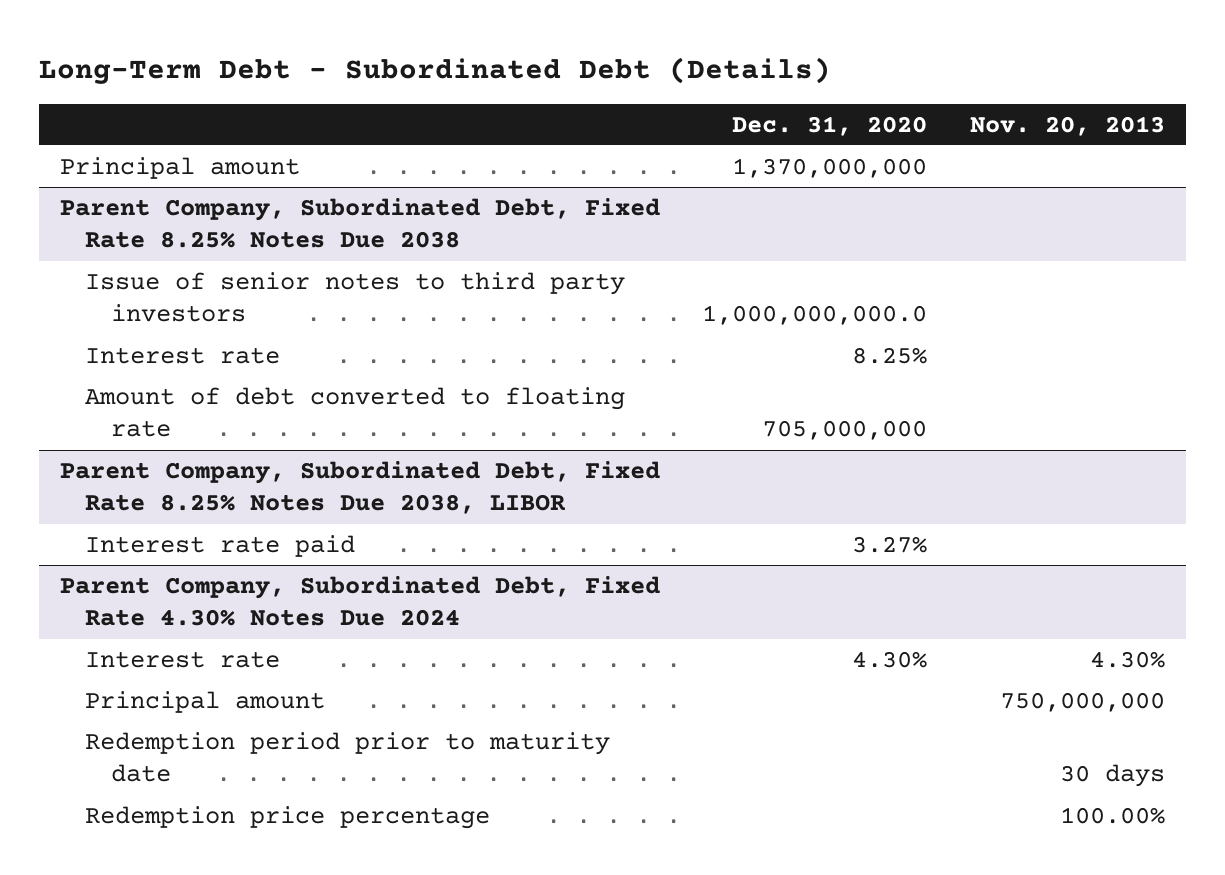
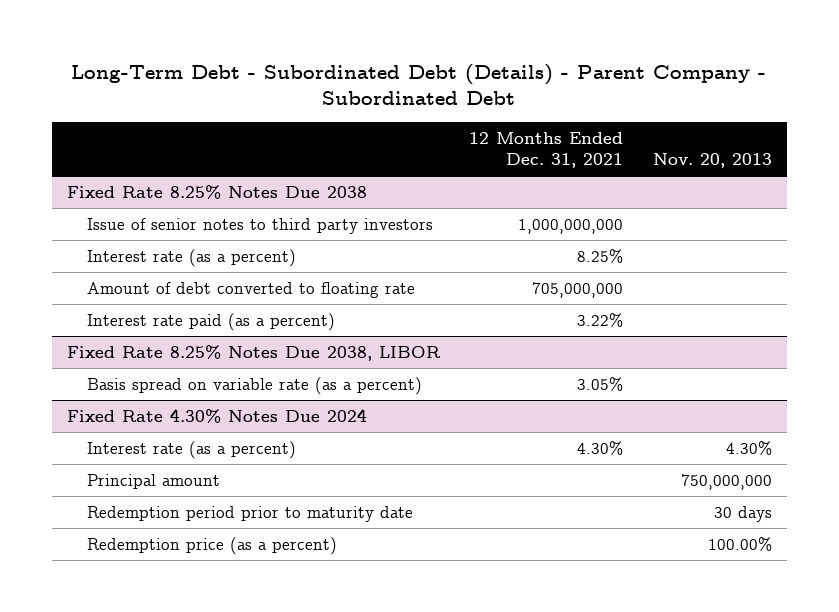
[38,57,831,85] Long-Term Debt - Subordinated Debt (Details) -> [71,63,767,106] Long-Term Debt - Subordinated Debt (Details) - Parent Company - Subordinated Debt
[732,115,928,136] Dec. 31, 2020 -> none
none -> [469,131,624,169] 12 Months Ended Dec. 31, 2021
[59,156,300,179] Principal amount -> none
[59,197,660,249] Parent Company, Subordinated Debt, Fixed Rate 8.25% Notes Due 2038 -> [66,184,367,199] Fixed Rate 8.25% Notes Due 2038
[85,346,281,364] Interest rate -> [87,248,297,267] Interest rate (as a percent)
[85,534,356,557] Interest rate paid -> none
none -> [87,312,336,331] Interest rate paid (as a percent)
[59,460,660,515] Parent Company, Subordinated Debt, Fixed Rate 8.25% Notes Due 2038, LIBOR -> [66,344,441,361] Fixed Rate 8.25% Notes Due 2038, LIBOR
none -> [87,376,423,395] Basis spread on variable rate (as a percent)
[59,575,660,627] Parent Company, Subordinated Debt, Fixed Rate 4.30% Notes Due 2024 -> [66,408,367,423] Fixed Rate 4.30% Notes Due 2024
[85,650,281,668] Interest rate -> [87,440,297,459] Interest rate (as a percent)
[85,805,491,829] Redemption price percentage -> [87,536,338,555] Redemption price (as a percent)

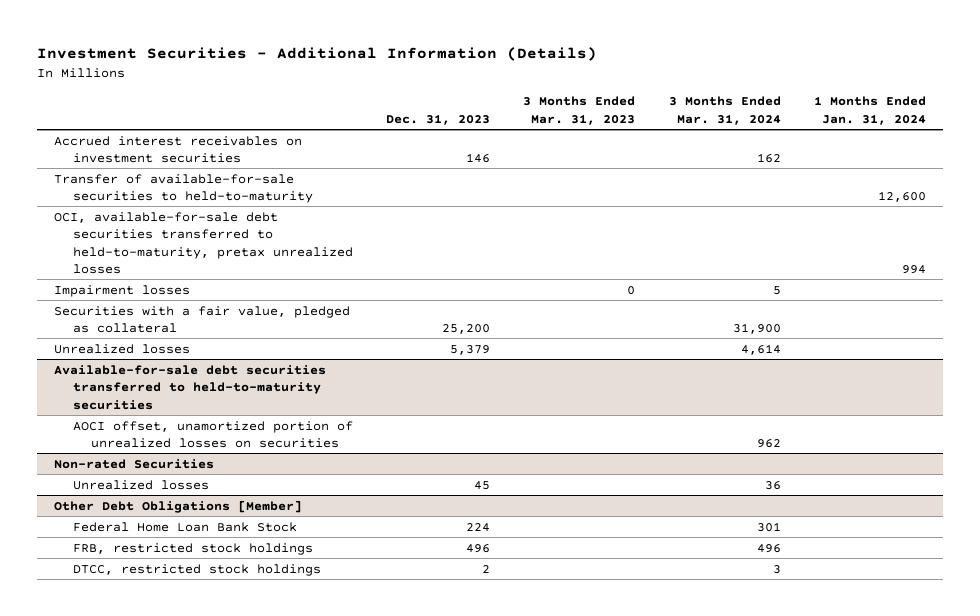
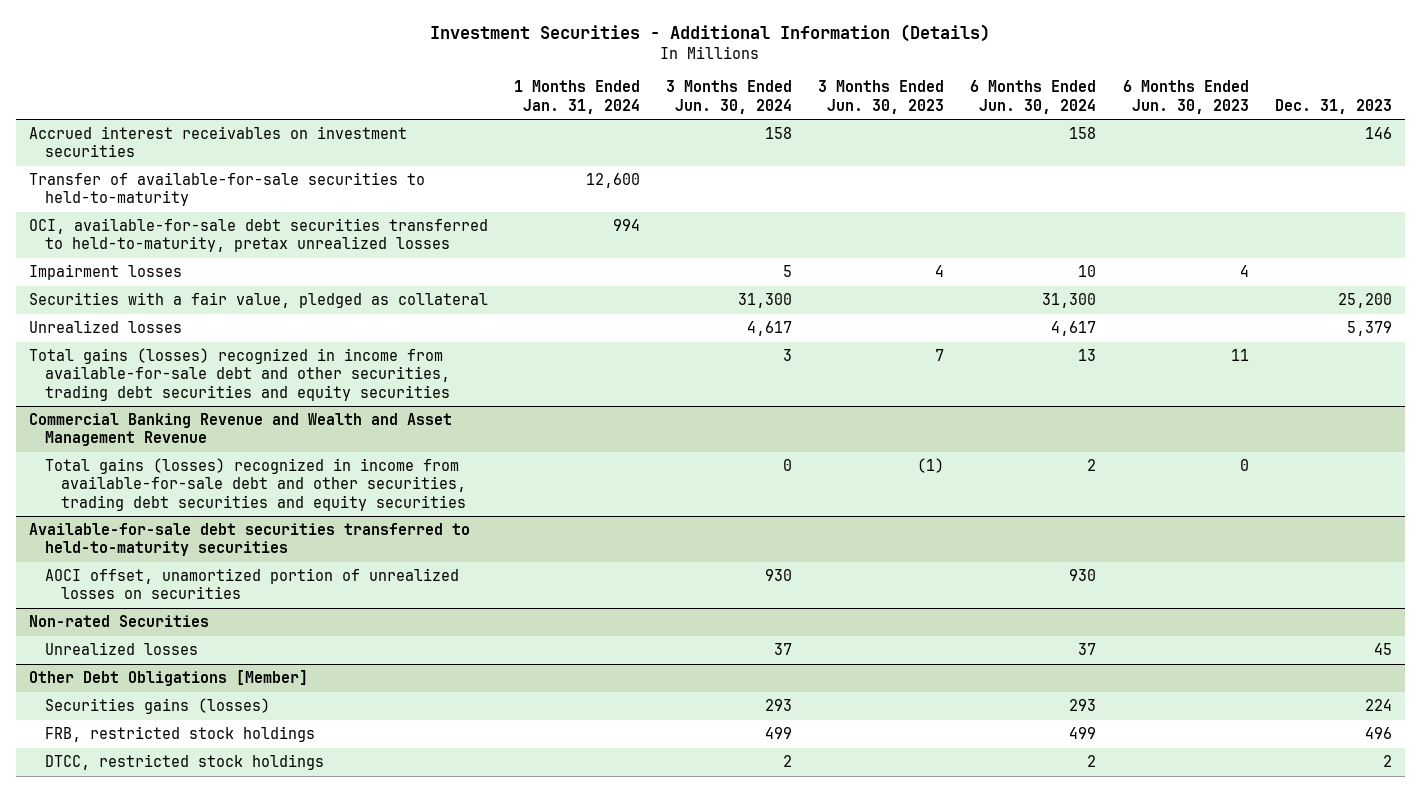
[523,96,636,125] 3 Months Ended Mar. 31, 2023 -> none
[668,96,781,125] 3 Months Ended Mar. 31, 2024 -> none
none -> [666,80,793,114] 3 Months Ended Jun. 30, 2024
none -> [818,80,945,114] 3 Months Ended Jun. 30, 2023
none -> [970,80,1097,114] 6 Months Ended Jun. 30, 2024
none -> [1122,80,1249,114] 6 Months Ended Jun. 30, 2023
none -> [29,348,450,401] Total gains (losses) recognized in income from available-for-sale debt and other securities, trading debt securities and equity securities
none -> [29,413,453,447] Commercial Banking Revenue and Wealth and Asset Management Revenue
none -> [44,458,466,511] Total gains (losses) recognized in income from available-for-sale debt and other securities, trading debt securities and equity securities
[72,521,297,532] Federal Home Loan Bank Stock -> [44,698,270,715] Securities gains (losses)

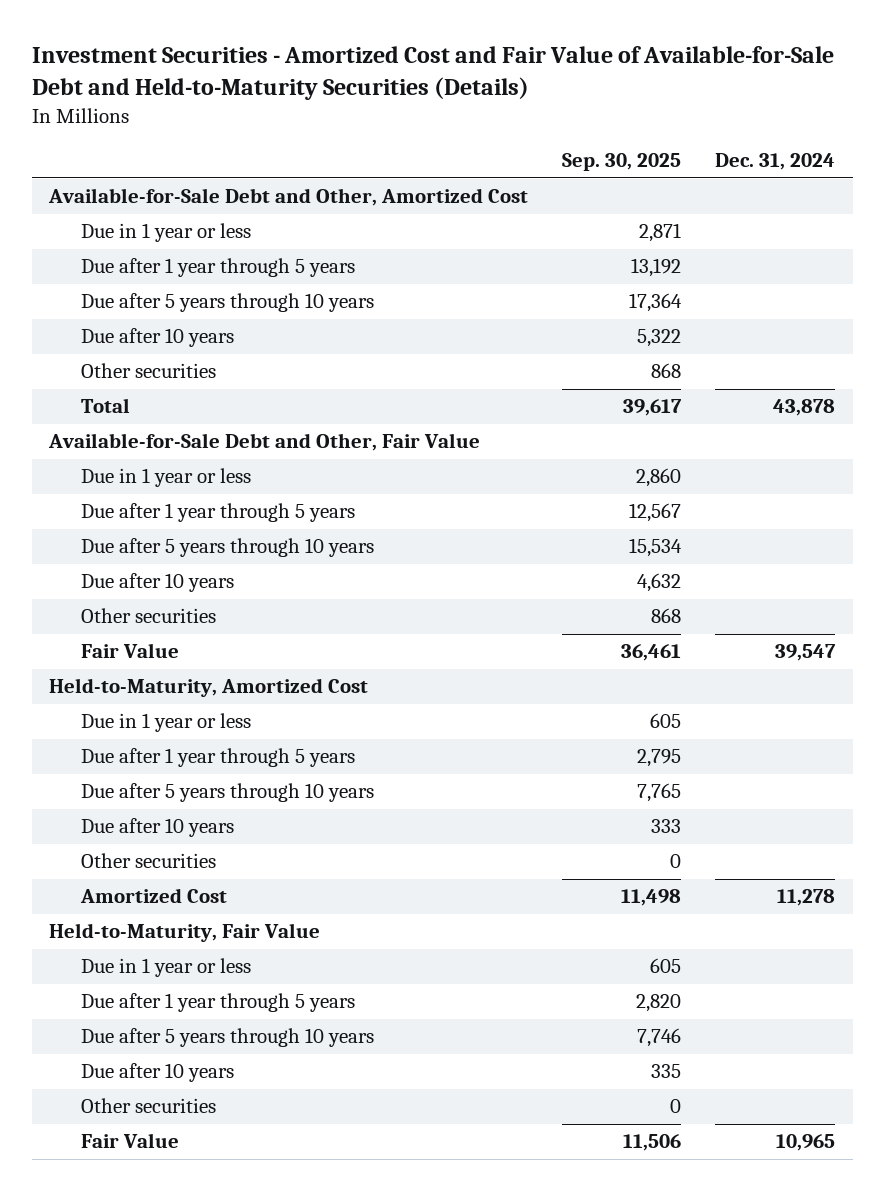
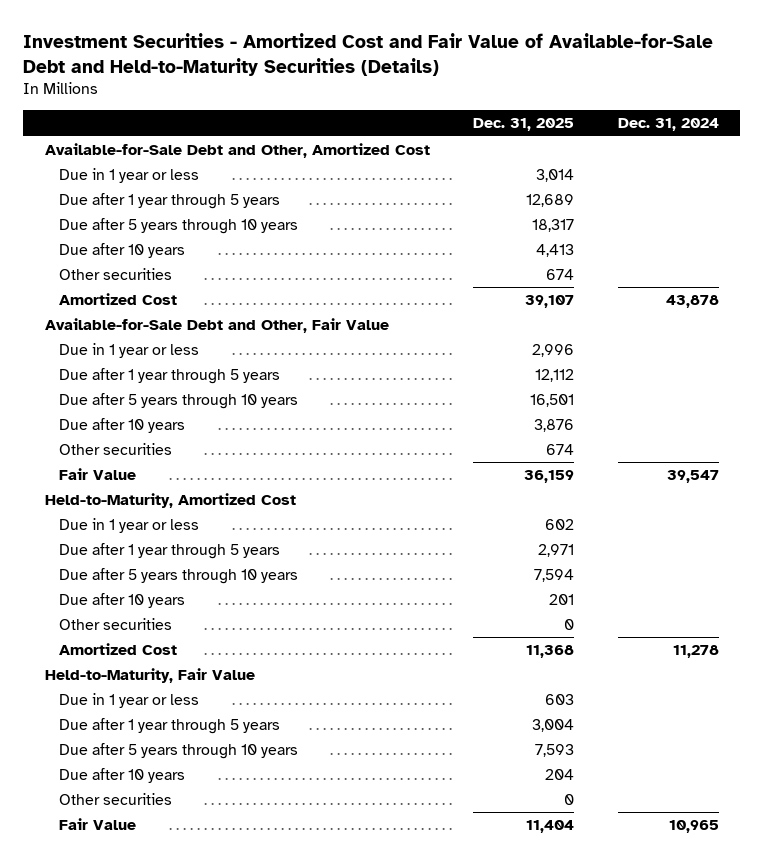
[562,153,682,172] Sep. 30, 2025 -> none
none -> [473,118,575,132] Dec. 31, 2025
[80,398,130,414] Total -> [59,293,178,306] Amortized Cost

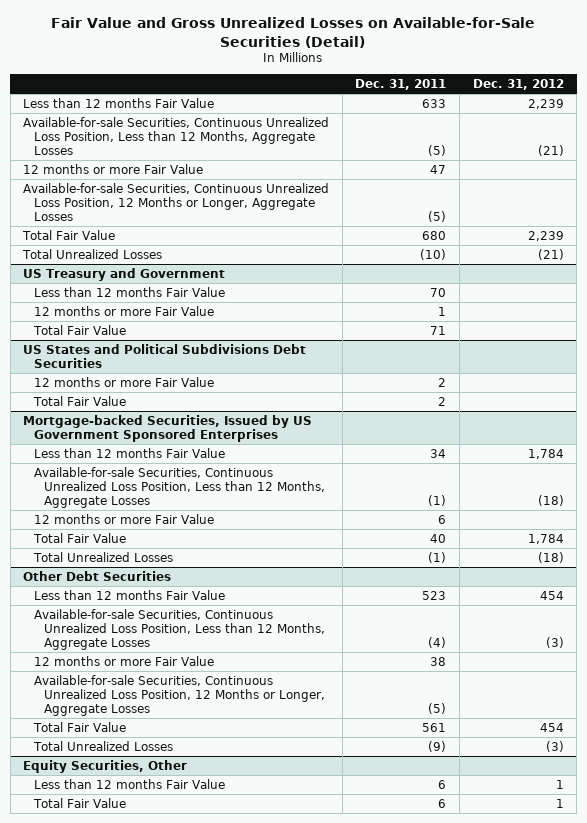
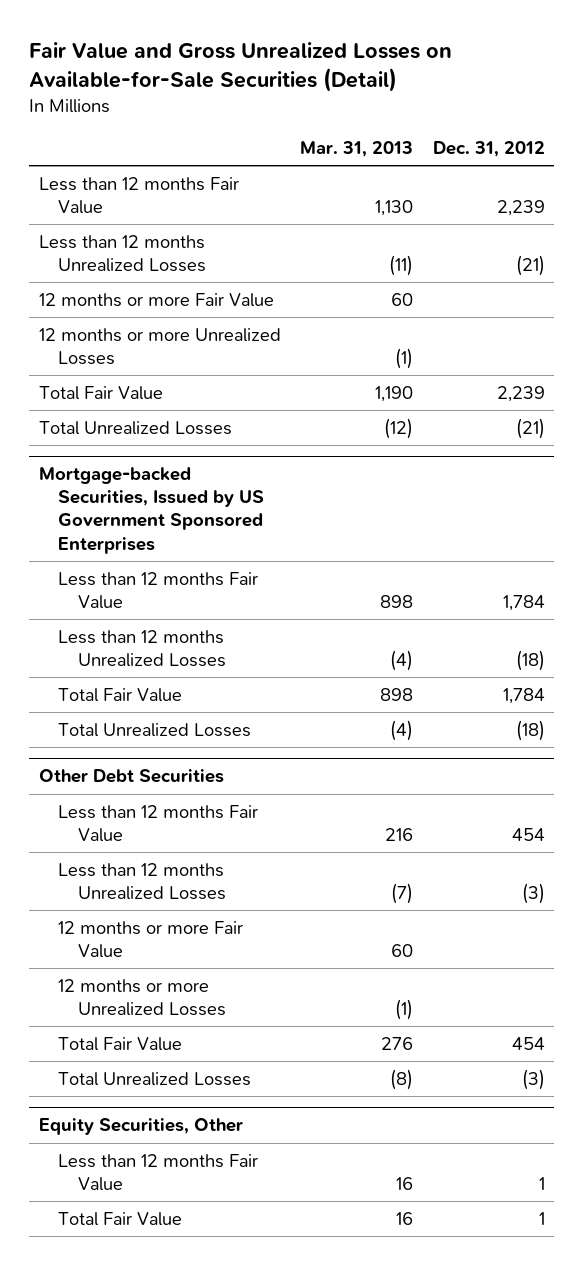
[355,78,447,90] Dec. 31, 2011 -> none
none -> [300,141,414,158] Mar. 31, 2013
[23,116,330,156] Available-for-sale Securities, Continuous Unrealized Loss Position, Less than 12 Months, Aggregate Losses -> [38,234,207,272] Less than 12 months Unrealized Losses
[23,182,330,222] Available-for-sale Securities, Continuous Unrealized Loss Position, 12 Months or Longer, Aggregate Losses -> [38,327,281,365] 12 months or more Unrealized Losses
[23,267,226,281] US Treasury and Government -> none
[33,286,225,297] Less than 12 months Fair Value -> none
[33,305,214,316] 12 months or more Fair Value -> none
[32,324,126,335] Total Fair Value -> none
[23,343,307,369] US States and Political Subdivisions Debt Securities -> none
[33,376,214,387] 12 months or more Fair Value -> none
[32,395,126,406] Total Fair Value -> none
[33,513,214,524] 12 months or more Fair Value -> none
[33,466,326,509] Available-for-sale Securities, Continuous Unrealized Loss Position, Less than 12 Months, Aggregate Losses -> [58,629,227,667] Less than 12 months Unrealized Losses
[33,608,326,651] Available-for-sale Securities, Continuous Unrealized Loss Position, Less than 12 Months, Aggregate Losses -> [58,862,227,900] Less than 12 months Unrealized Losses
[33,674,326,717] Available-for-sale Securities, Continuous Unrealized Loss Position, 12 Months or Longer, Aggregate Losses -> [58,978,227,1016] 12 months or more Unrealized Losses

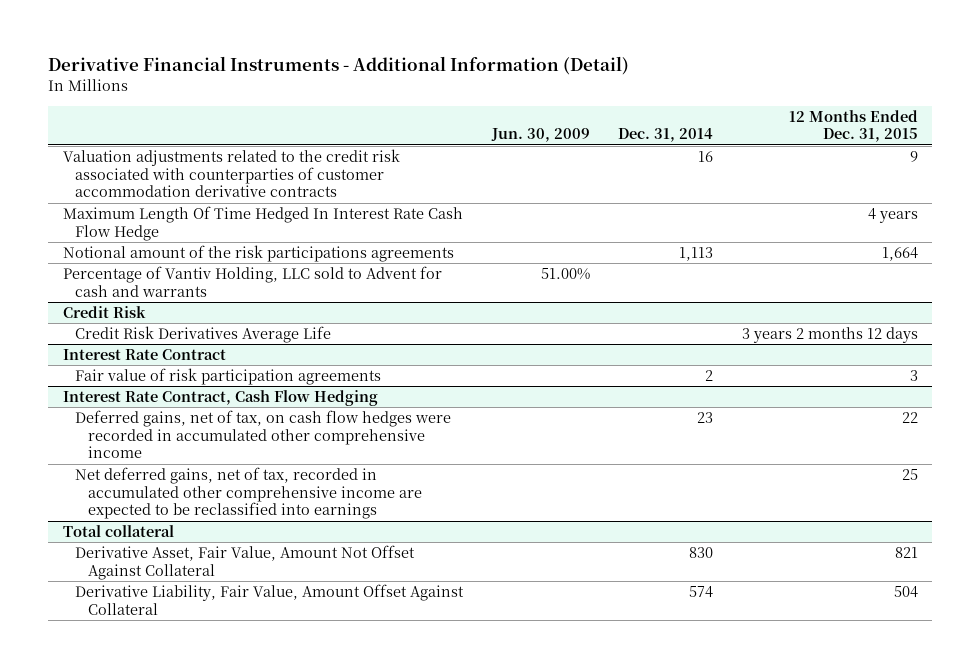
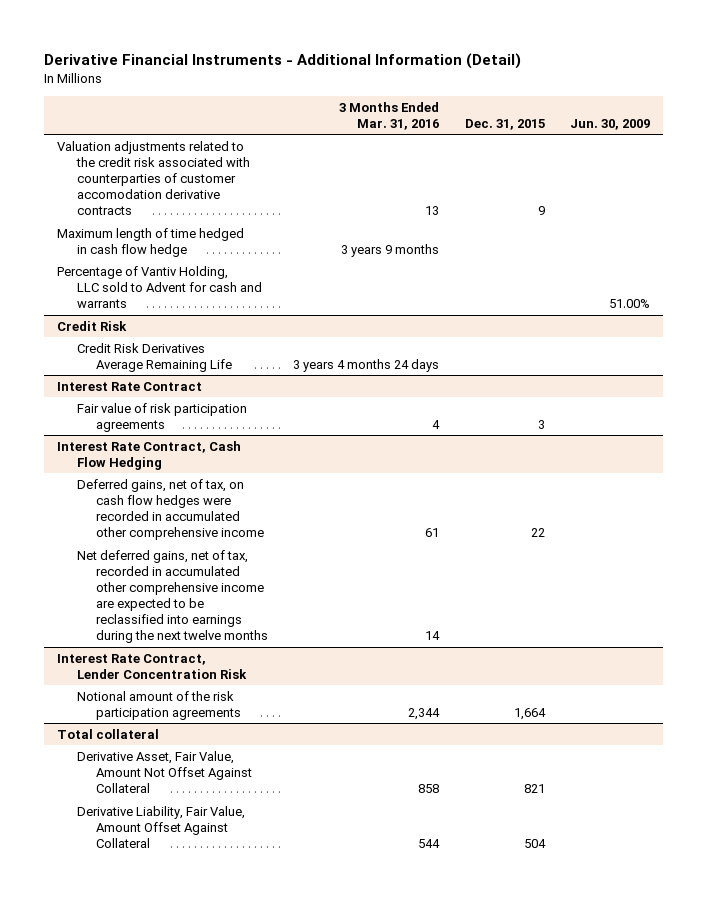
[618,128,714,143] Dec. 31, 2014 -> none
[788,109,918,143] 12 Months Ended Dec. 31, 2015 -> none
none -> [339,101,440,130] 3 Months Ended Mar. 31, 2016
none -> [464,118,545,130] Dec. 31, 2015
[62,245,454,263] Notional amount of the risk participations agreements -> none
[62,149,400,198] Valuation adjustments related to the credit risk associated with counterparties of customer accommodation derivative contracts -> [57,140,250,216] Valuation adjustments related to the credit risk associated with counterparties of customer accomodation derivative contracts
[62,206,463,241] Maximum Length Of Time Hedged In Interest Rate Cash Flow Hedge -> [57,227,245,257] Maximum length of time hedged in cash flow hedge
[75,326,332,344] Credit Risk Derivatives Average Life -> [76,342,233,372] Credit Risk Derivatives Average Remaining Life
[75,467,422,520] Net deferred gains, net of tax, recorded in accumulated other comprehensive income are expected to be reclassified into earnings -> [76,549,269,644] Net deferred gains, net of tax, recorded in accumulated other comprehensive income are expected to be reclassified into earnings during the next twelve months
none -> [57,653,247,679] Interest Rate Contract, Lender Concentration Risk
none -> [76,690,242,720] Notional amount of the risk participation agreements

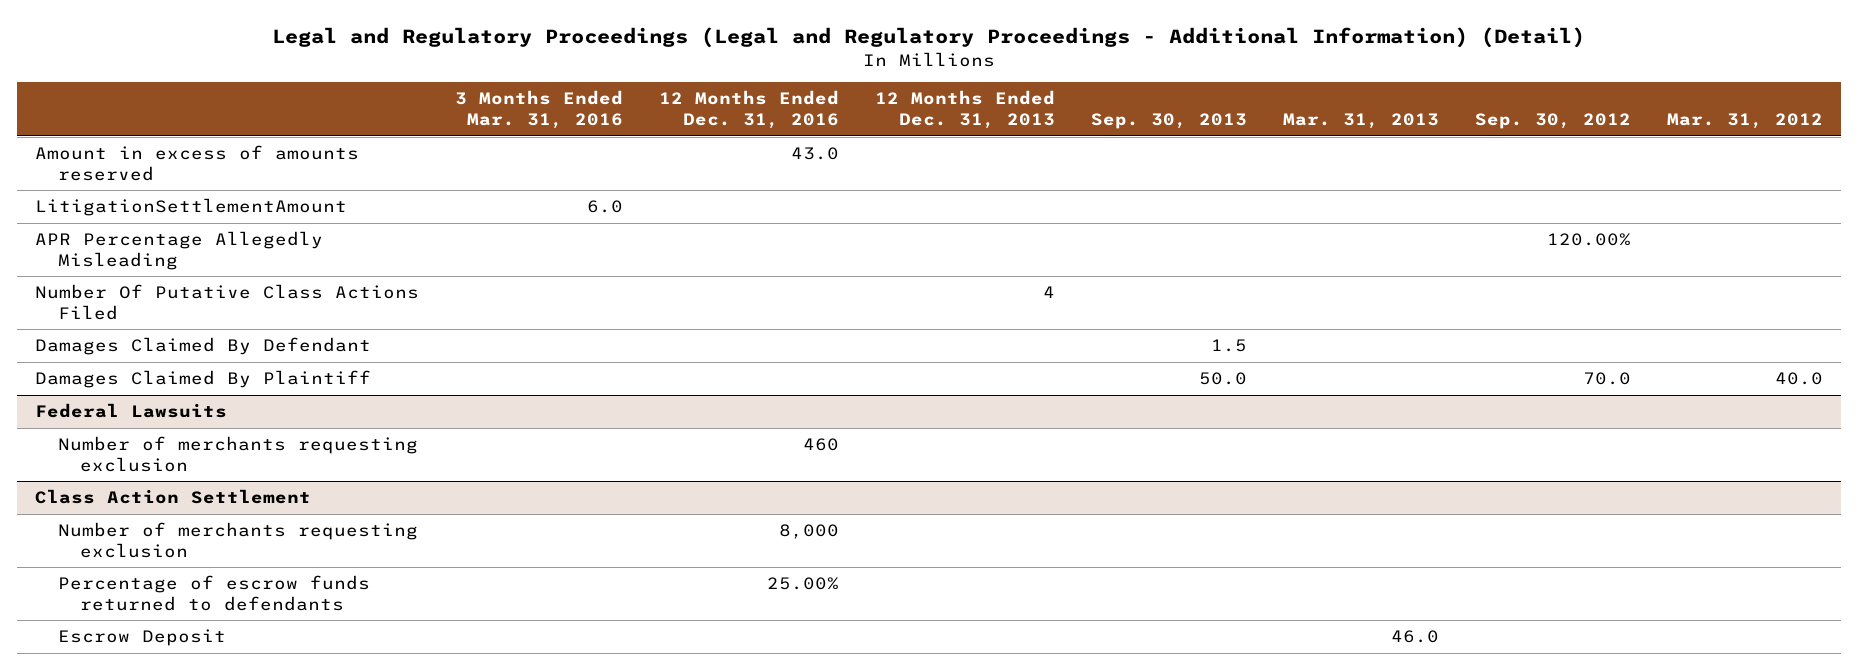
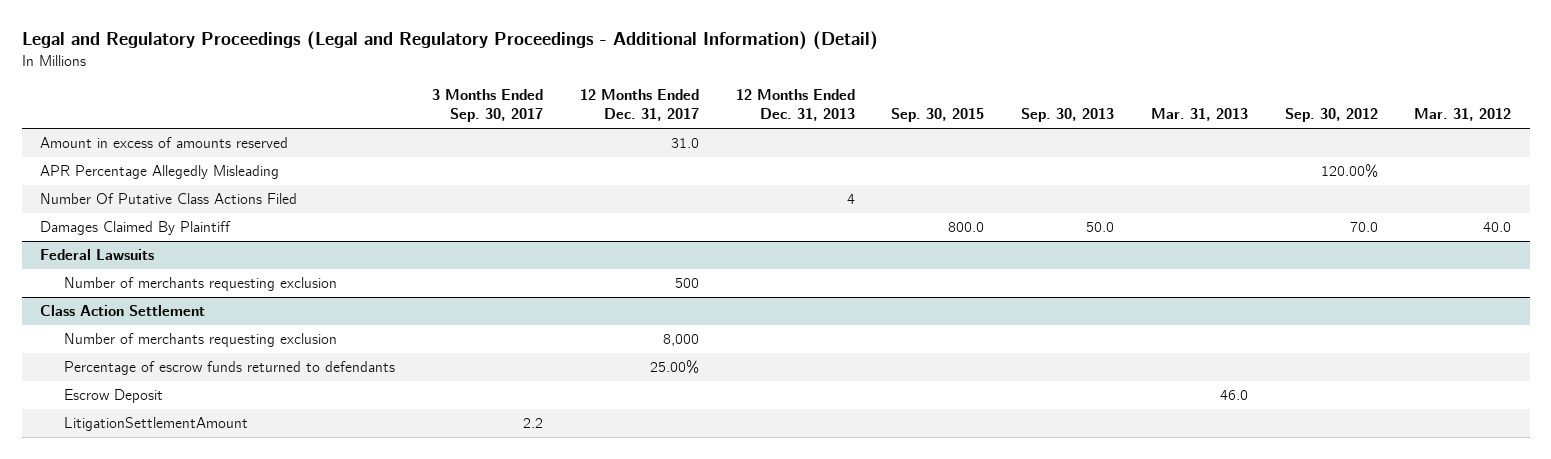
[455,90,624,130] 3 Months Ended Mar. 31, 2016 -> none
[659,90,840,130] 12 Months Ended Dec. 31, 2016 -> none
none -> [431,88,543,123] 3 Months Ended Sep. 30, 2017
none -> [579,88,699,122] 12 Months Ended Dec. 31, 2017
none -> [891,108,985,123] Sep. 30, 2015
[35,198,348,217] LitigationSettlementAmount -> none
[35,337,372,356] Damages Claimed By Defendant -> none
none -> [64,417,249,432] LitigationSettlementAmount

